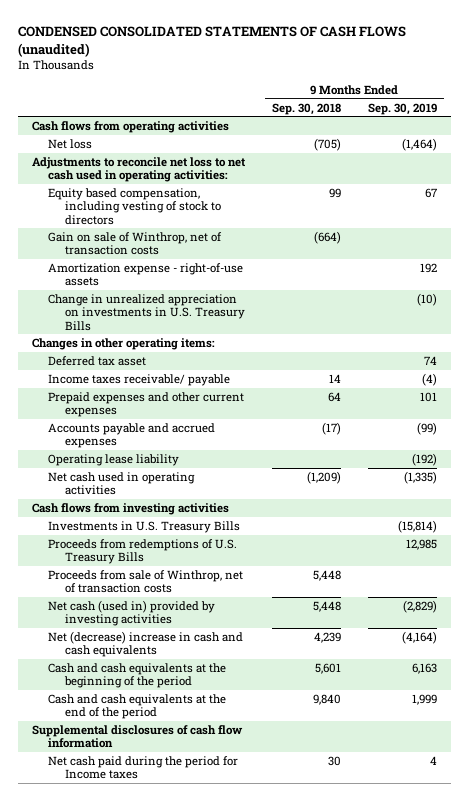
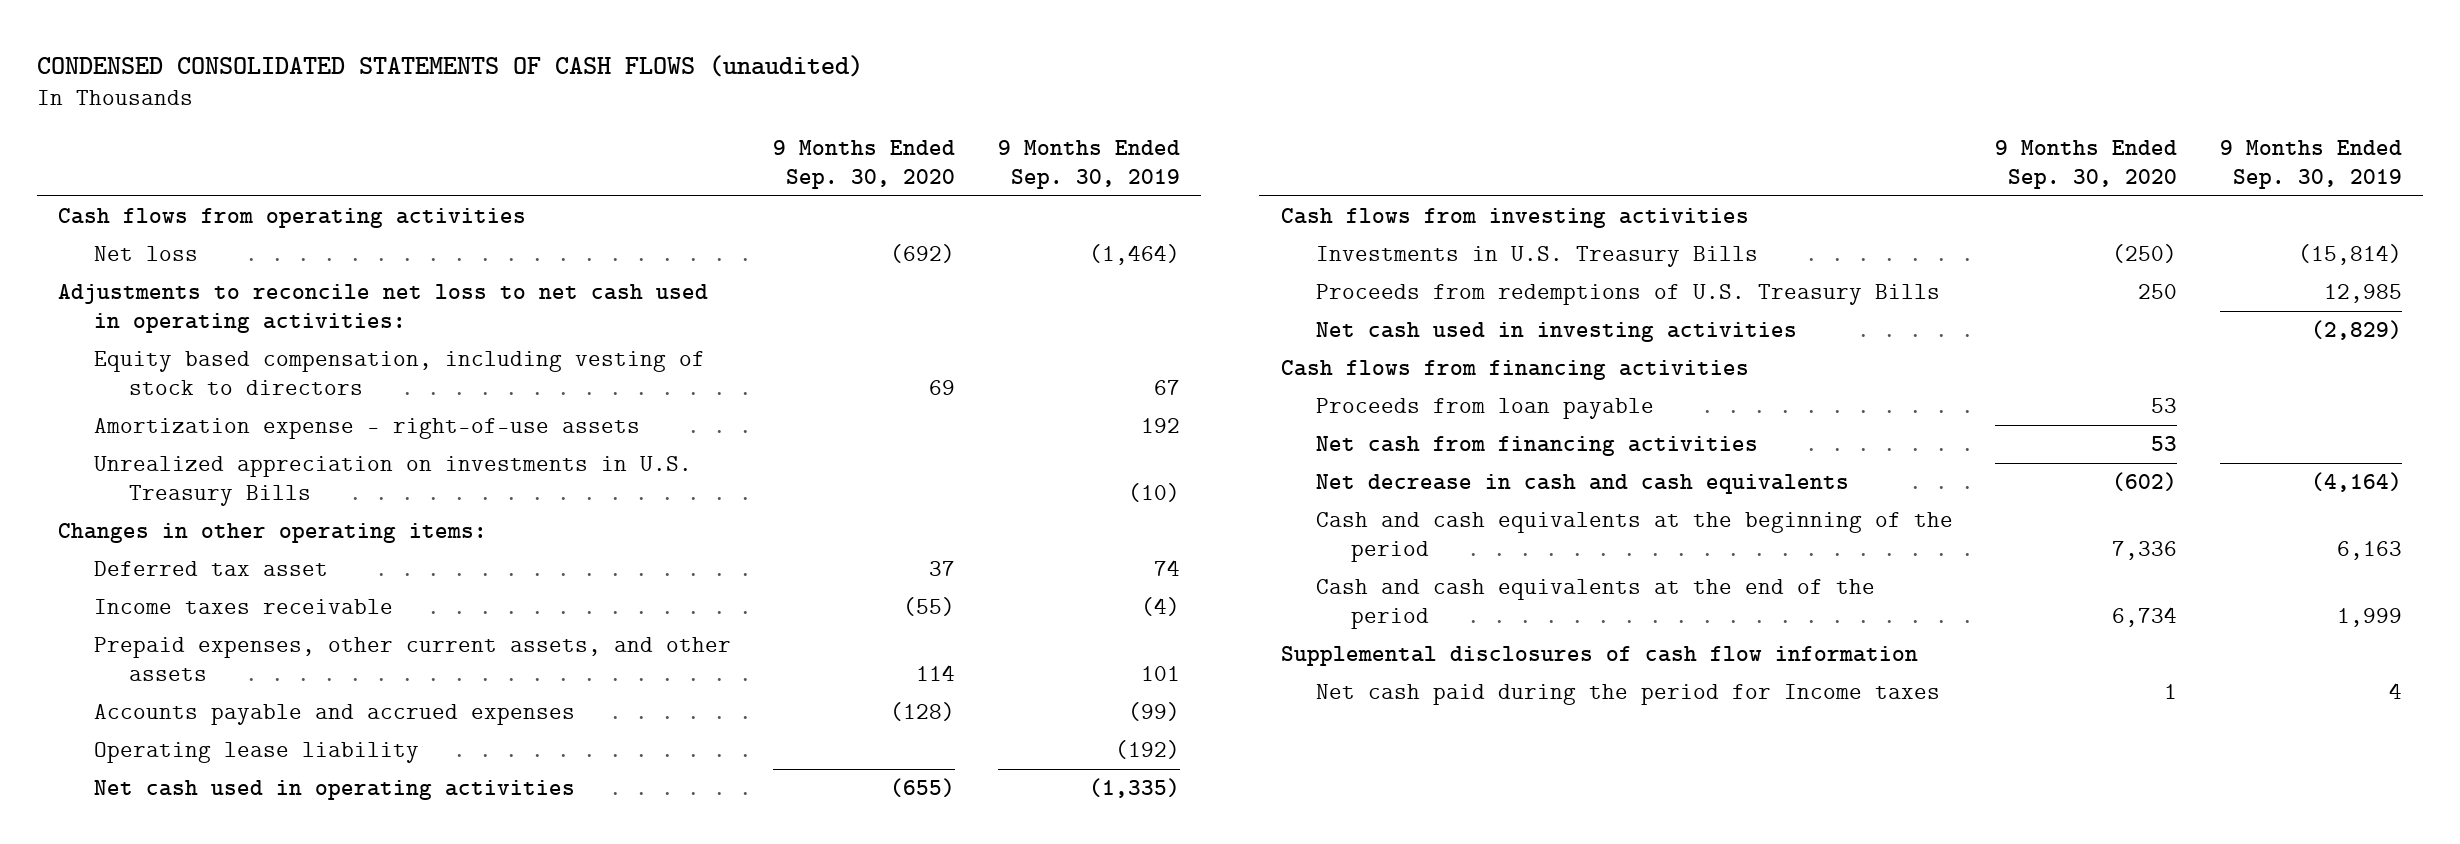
[271,102,341,115] Sep. 30, 2018 -> none
none -> [773,140,956,190] 9 Months Ended Sep. 30, 2020
[48,232,223,256] Gain on sale of Winthrop, net of transaction costs -> none
[48,294,245,331] Change in unrealized appreciation on investments in U.S. Treasury Bills -> [93,456,692,507] Unrealized appreciation on investments in U.S. Treasury Bills
[48,374,231,387] Income taxes receivable/ payable -> [93,599,393,615] Income taxes receivable
[48,392,245,418] Prepaid expenses and other current expenses -> [93,637,731,682] Prepaid expenses, other current assets, and other assets
[48,570,244,594] Proceeds from sale of Winthrop, net of transaction costs -> none
[48,600,216,627] Net cash (used in) provided by investing activities -> [1315,322,1797,343] Net cash used in investing activities
none -> [1280,360,1749,381] Cash flows from financing activities
none -> [1315,398,1654,420] Proceeds from loan payable
none -> [1315,436,1758,457] Net cash from financing activities
[48,631,244,658] Net (decrease) increase in cash and cash equivalents -> [1315,474,1849,495] Net decrease in cash and cash equivalents

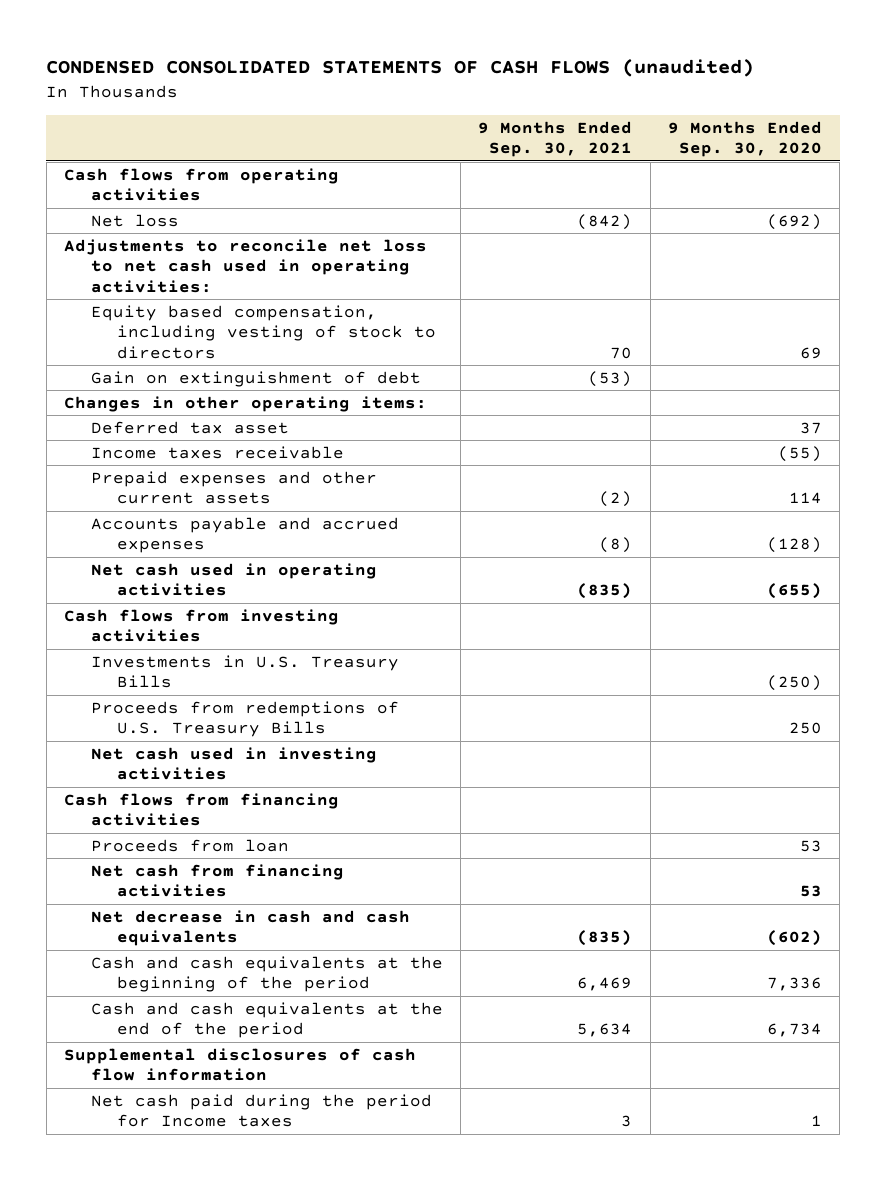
[997,140,1180,190] 9 Months Ended Sep. 30, 2019 -> none
none -> [478,120,633,158] 9 Months Ended Sep. 30, 2021
[93,418,640,440] Amortization expense - right-of-use assets -> none
[93,456,692,507] Unrealized appreciation on investments in U.S. Treasury Bills -> none
none -> [90,370,421,387] Gain on extinguishment of debt
[93,637,731,682] Prepaid expenses, other current assets, and other assets -> [90,470,377,505] Prepaid expenses and other current assets
[93,742,419,764] Operating lease liability -> none
[1315,398,1654,420] Proceeds from loan payable -> [90,838,289,852] Proceeds from loan

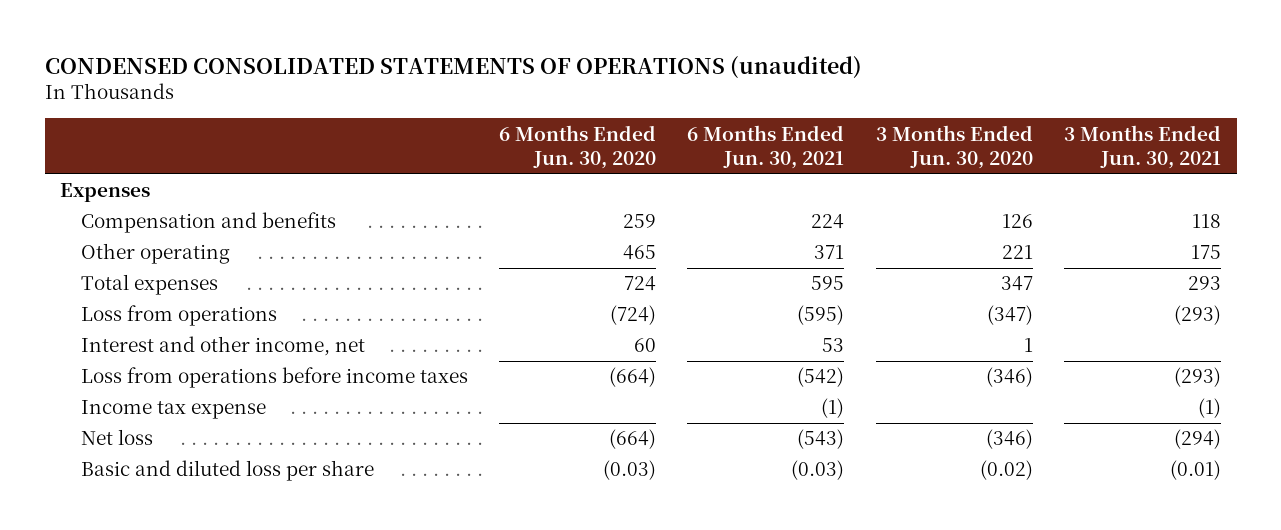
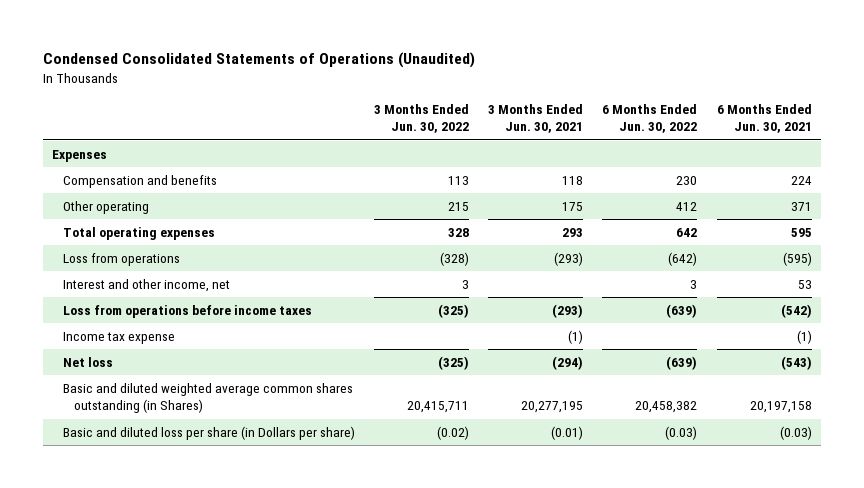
[44,55,862,79] CONDENSED CONSOLIDATED STATEMENTS OF OPERATIONS (unaudited) -> [42,52,475,69] Condensed Consolidated Statements of Operations (Unaudited)
[499,124,657,170] 6 Months Ended Jun. 30, 2020 -> none
[875,124,1033,170] 3 Months Ended Jun. 30, 2020 -> none
none -> [374,104,470,134] 3 Months Ended Jun. 30, 2022
none -> [602,104,698,134] 6 Months Ended Jun. 30, 2022
[80,274,218,296] Total expenses -> [63,226,216,240] Total operating expenses
none -> [63,382,354,414] Basic and diluted weighted average common shares outstanding (in Shares)
[80,460,374,482] Basic and diluted loss per share -> [63,425,356,440] Basic and diluted loss per share (in Dollars per share)

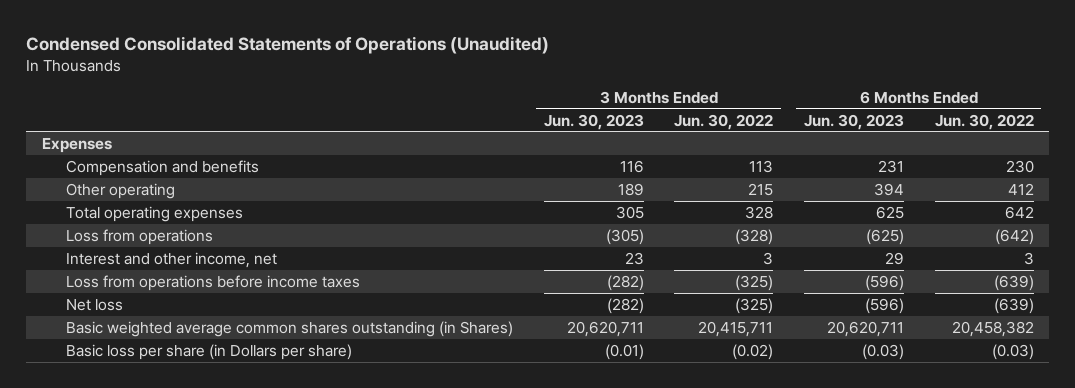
[488,104,584,134] 3 Months Ended Jun. 30, 2021 -> none
[716,104,812,134] 6 Months Ended Jun. 30, 2021 -> none
none -> [543,113,644,130] Jun. 30, 2023
none -> [804,113,905,130] Jun. 30, 2023
[63,331,176,344] Income tax expense -> none
[63,382,354,414] Basic and diluted weighted average common shares outstanding (in Shares) -> [66,320,514,337] Basic weighted average common shares outstanding (in Shares)
[63,425,356,440] Basic and diluted loss per share (in Dollars per share) -> [66,343,353,360] Basic loss per share (in Dollars per share)

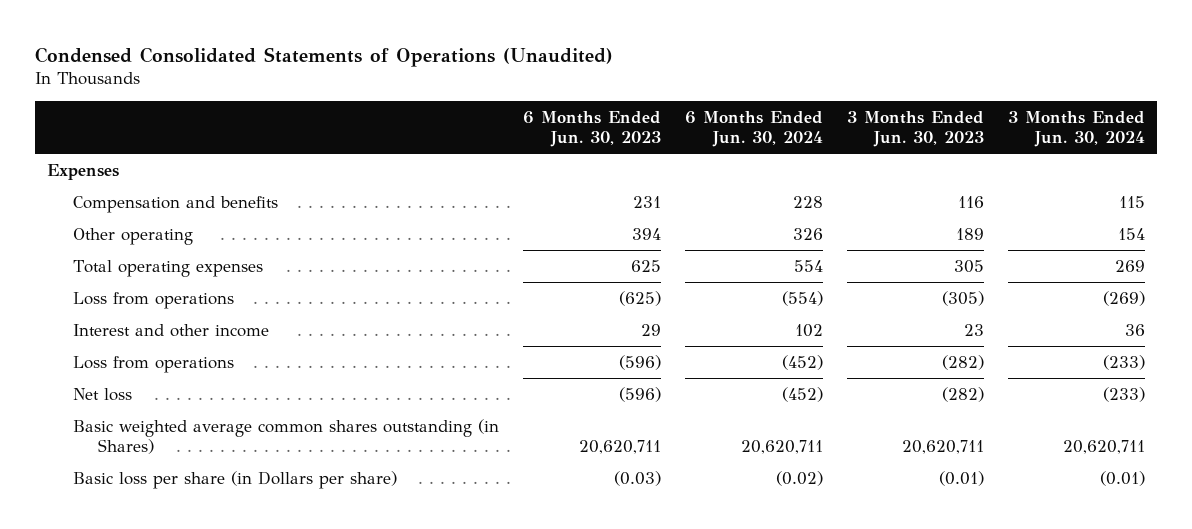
[674,113,774,130] Jun. 30, 2022 -> none
[934,113,1034,130] Jun. 30, 2022 -> none
none -> [684,110,823,147] 6 Months Ended Jun. 30, 2024
none -> [1007,110,1145,147] 3 Months Ended Jun. 30, 2024
[66,251,278,268] Interest and other income, net -> [72,323,269,337] Interest and other income
[66,274,361,291] Loss from operations before income taxes -> [72,355,234,373] Loss from operations

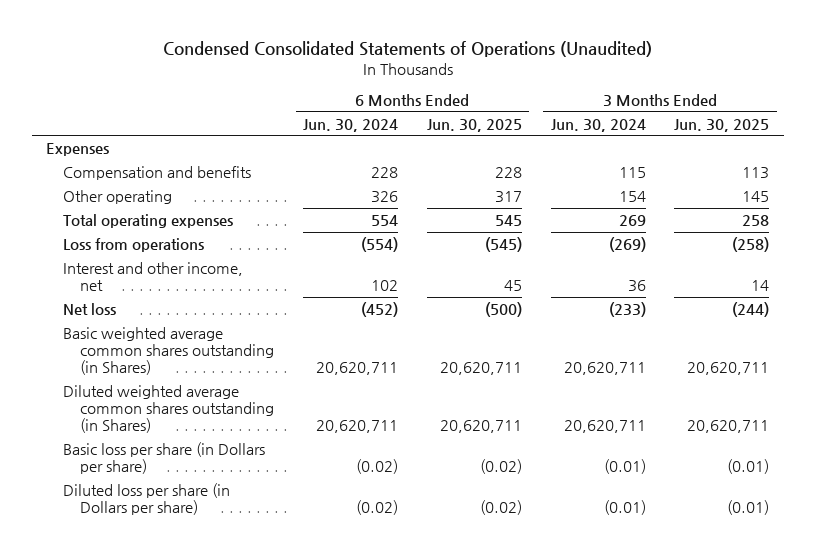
[522,110,661,147] 6 Months Ended Jun. 30, 2023 -> none
[846,110,984,147] 3 Months Ended Jun. 30, 2023 -> none
none -> [426,118,522,132] Jun. 30, 2025
none -> [674,118,770,132] Jun. 30, 2025
[72,355,234,373] Loss from operations -> none
[72,323,269,337] Interest and other income -> [63,261,244,291] Interest and other income, net
none -> [63,384,274,433] Diluted weighted average common shares outstanding (in Shares)
none -> [63,482,231,515] Diluted loss per share (in Dollars per share)

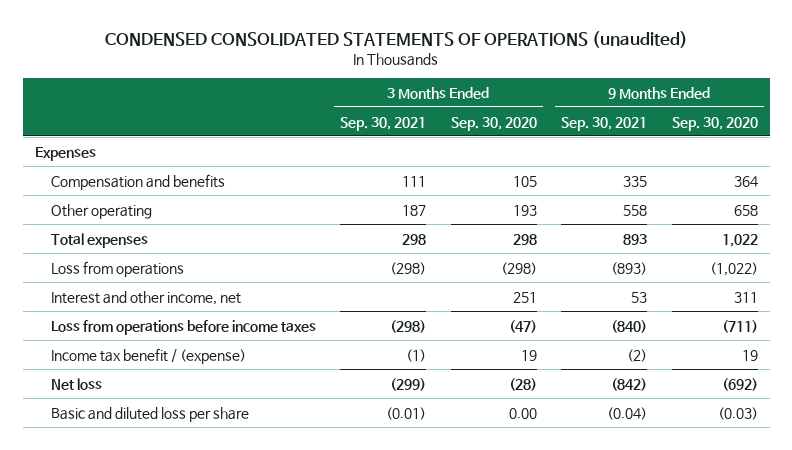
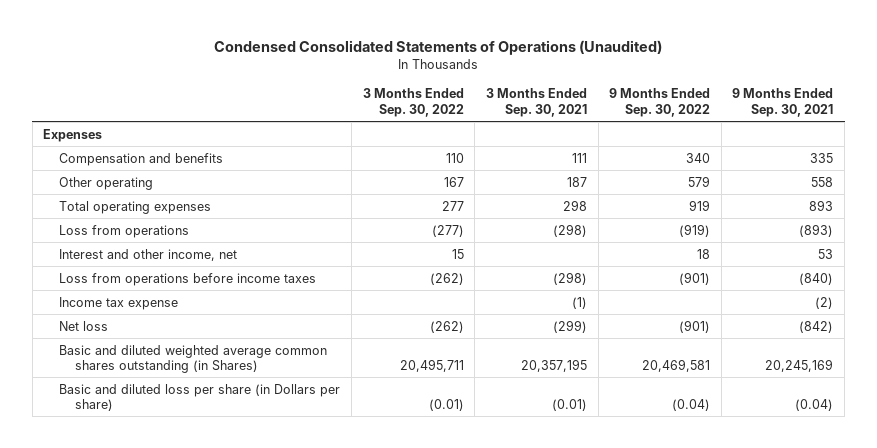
[105,30,689,48] CONDENSED CONSOLIDATED STATEMENTS OF OPERATIONS (unaudited) -> [214,39,663,55] Condensed Consolidated Statements of Operations (Unaudited)
[450,116,537,131] Sep. 30, 2020 -> none
[671,116,758,131] Sep. 30, 2020 -> none
none -> [362,88,464,117] 3 Months Ended Sep. 30, 2022
none -> [609,88,711,117] 9 Months Ended Sep. 30, 2022
[50,232,148,248] Total expenses -> [59,200,212,214] Total operating expenses
[50,347,246,364] Income tax benefit / (expense) -> [59,296,179,310] Income tax expense
none -> [59,344,328,374] Basic and diluted weighted average common shares outstanding (in Shares)
[50,406,249,422] Basic and diluted loss per share -> [59,383,341,412] Basic and diluted loss per share (in Dollars per share)

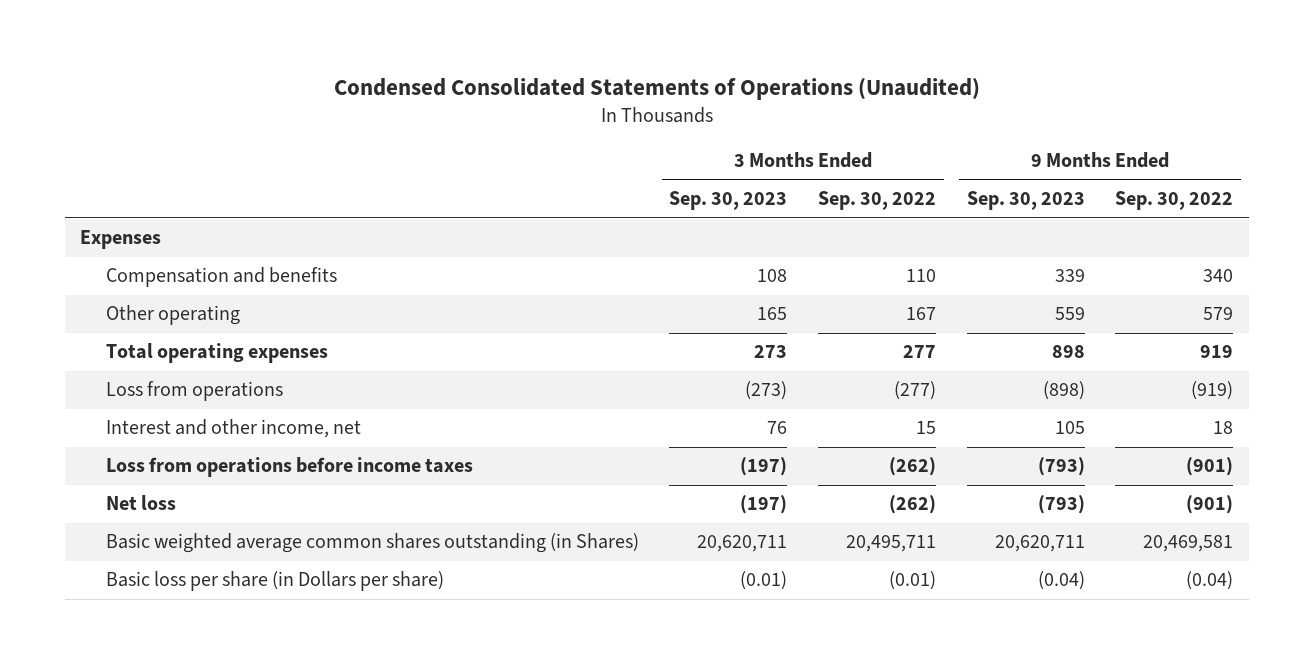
[485,88,587,117] 3 Months Ended Sep. 30, 2021 -> none
[732,88,834,117] 9 Months Ended Sep. 30, 2021 -> none
none -> [669,191,788,211] Sep. 30, 2023
none -> [966,191,1085,211] Sep. 30, 2023
[59,296,179,310] Income tax expense -> none
[59,344,328,374] Basic and diluted weighted average common shares outstanding (in Shares) -> [105,533,639,554] Basic weighted average common shares outstanding (in Shares)
[59,383,341,412] Basic and diluted loss per share (in Dollars per share) -> [105,571,444,592] Basic loss per share (in Dollars per share)

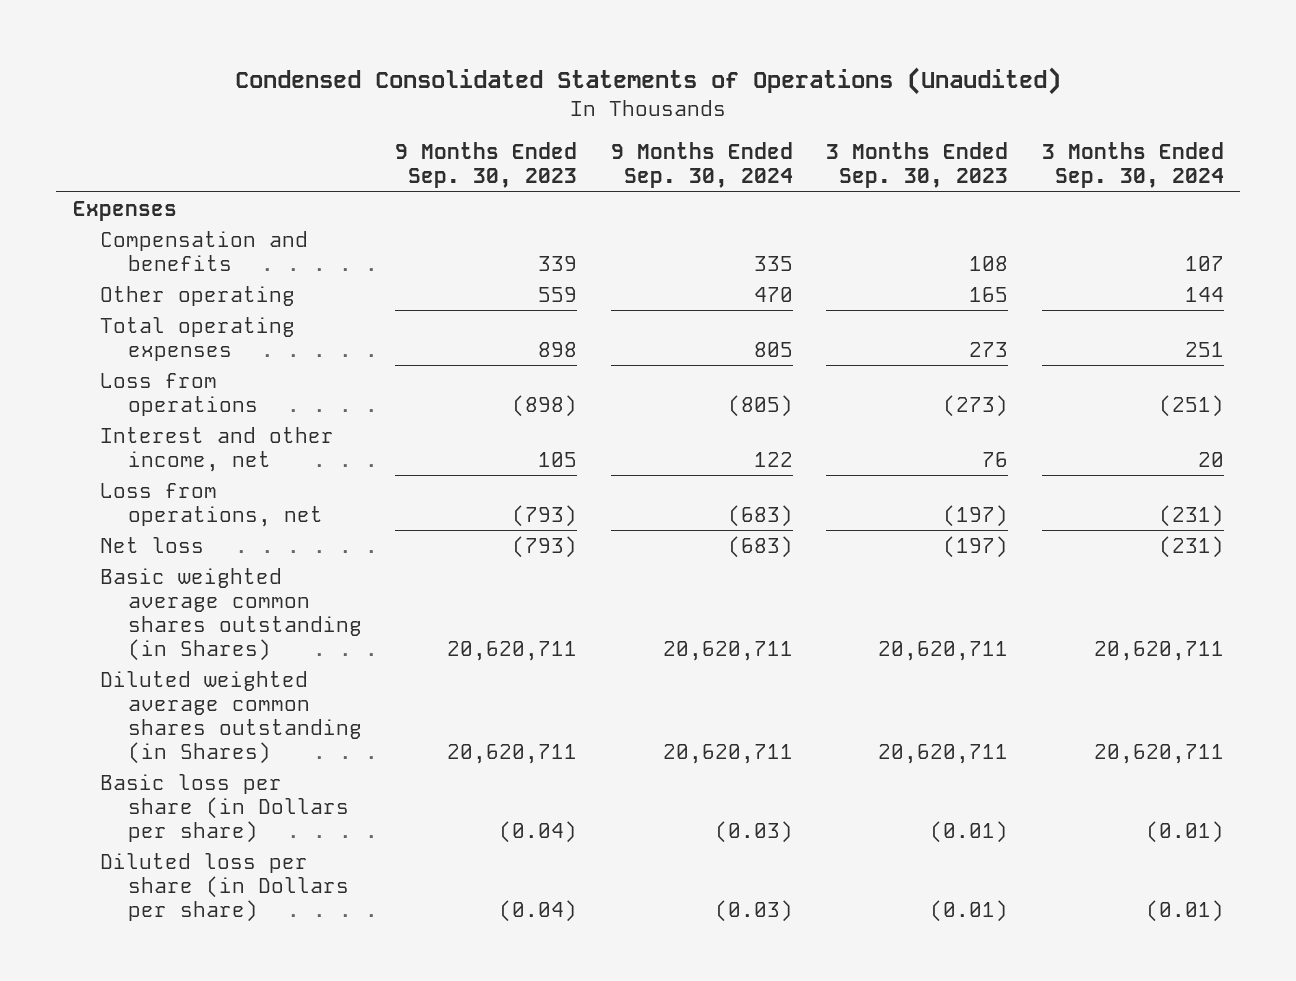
[818,191,937,211] Sep. 30, 2022 -> none
[1115,191,1234,211] Sep. 30, 2022 -> none
none -> [610,142,793,189] 9 Months Ended Sep. 30, 2024
none -> [1041,142,1224,189] 3 Months Ended Sep. 30, 2024
[105,457,473,478] Loss from operations before income taxes -> [100,482,323,527] Loss from operations, net
none -> [100,670,362,764] Diluted weighted average common shares outstanding (in Shares)
none -> [100,852,349,922] Diluted loss per share (in Dollars per share)

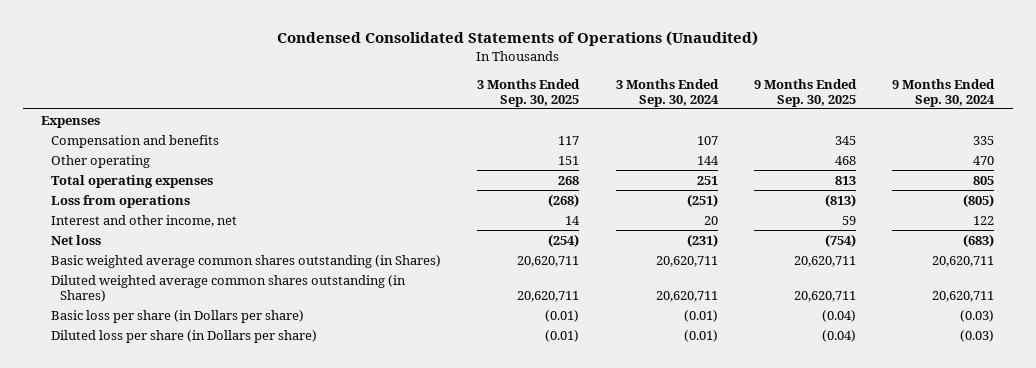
[395,142,578,189] 9 Months Ended Sep. 30, 2023 -> none
[826,142,1009,189] 3 Months Ended Sep. 30, 2023 -> none
none -> [477,78,581,107] 3 Months Ended Sep. 30, 2025
none -> [754,78,858,107] 9 Months Ended Sep. 30, 2025
[100,482,323,527] Loss from operations, net -> none

